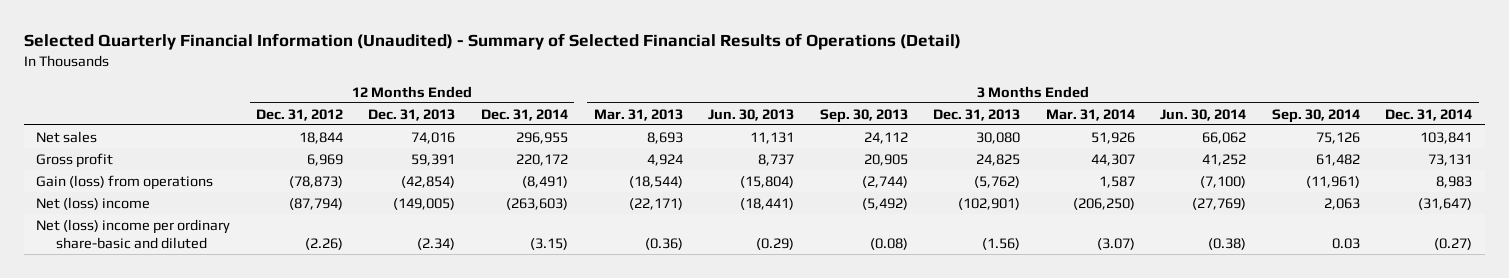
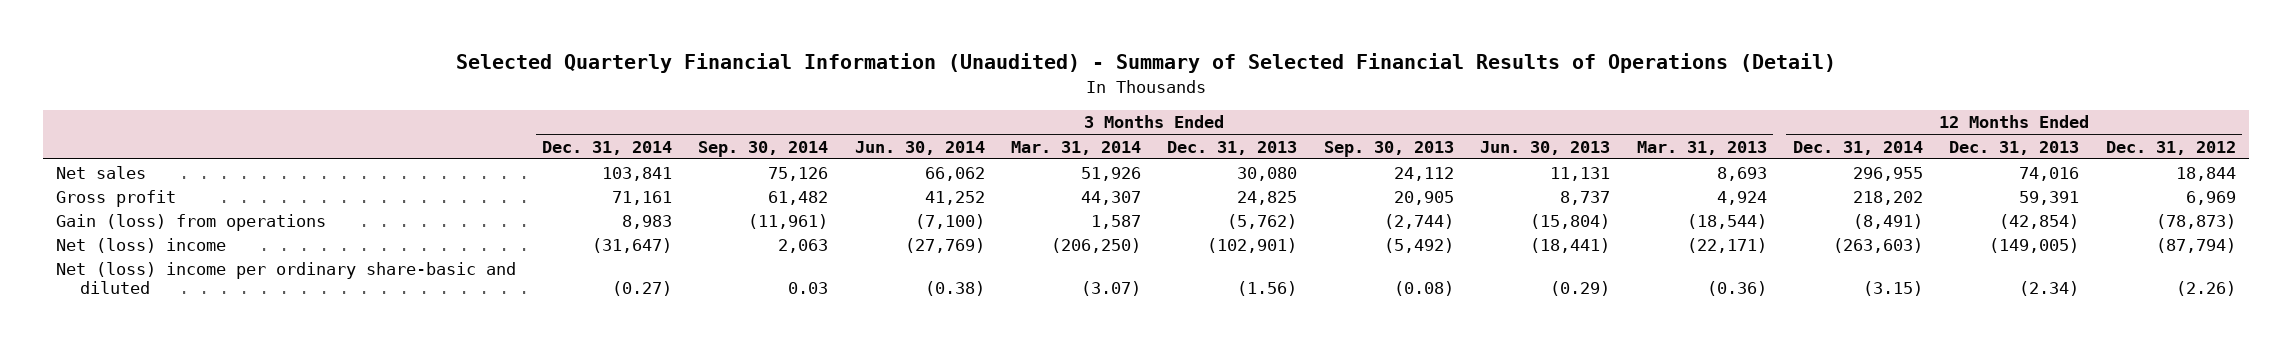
[515,153,568,166] 220,172 -> [1852,190,1923,205] 218,202
[1428,153,1473,166] 73,131 -> [612,190,673,205] 71,161

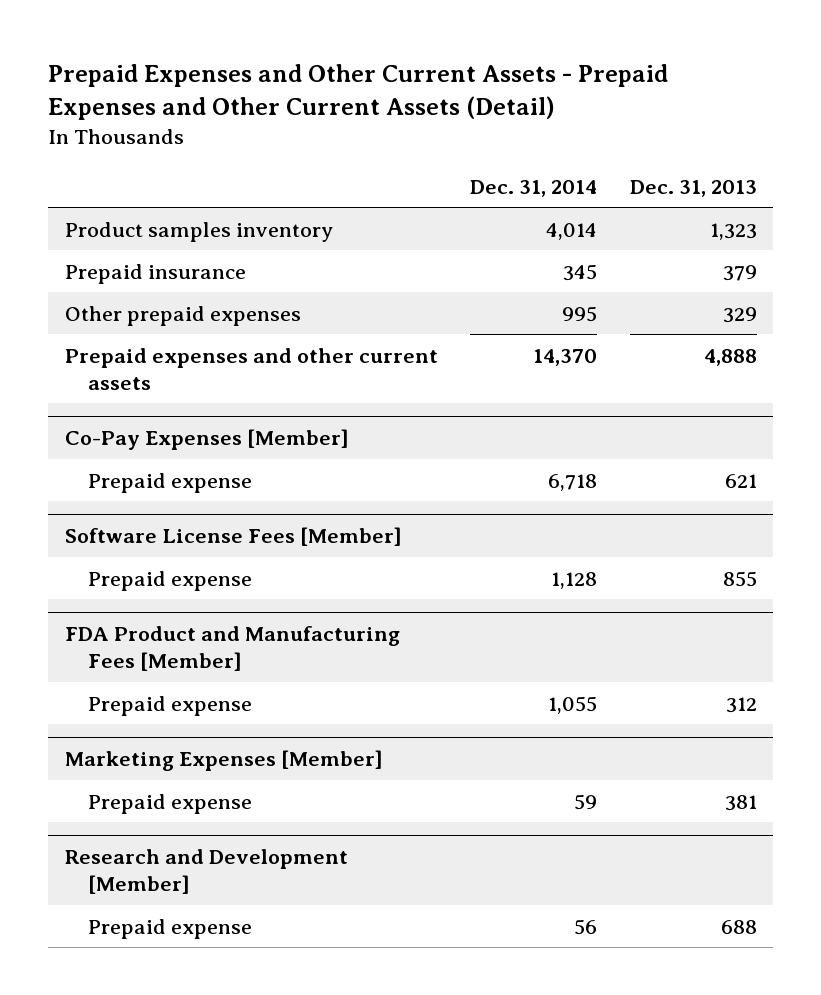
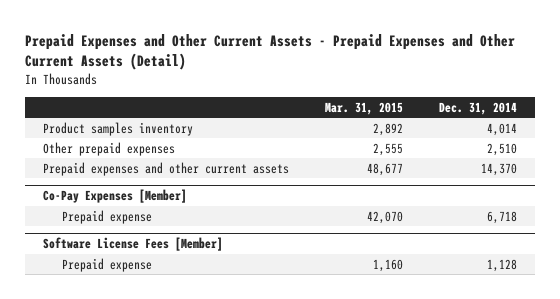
[629,179,757,197] Dec. 31, 2013 -> none
none -> [325,101,404,115] Mar. 31, 2015
[64,263,246,284] Prepaid insurance -> none
[562,305,598,322] 995 -> [486,142,517,156] 2,510
[64,626,400,672] FDA Product and Manufacturing Fees [Member] -> none
[87,695,252,716] Prepaid expense -> none
[64,750,383,772] Marketing Expenses [Member] -> none
[87,793,252,814] Prepaid expense -> none
[64,849,348,895] Research and Development [Member] -> none
[87,918,252,939] Prepaid expense -> none

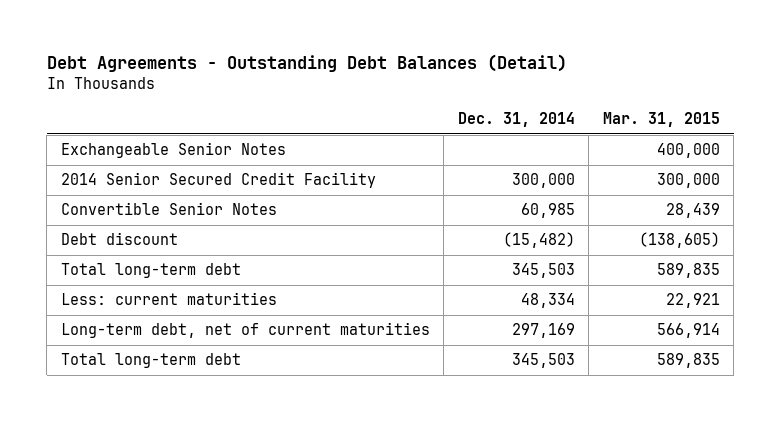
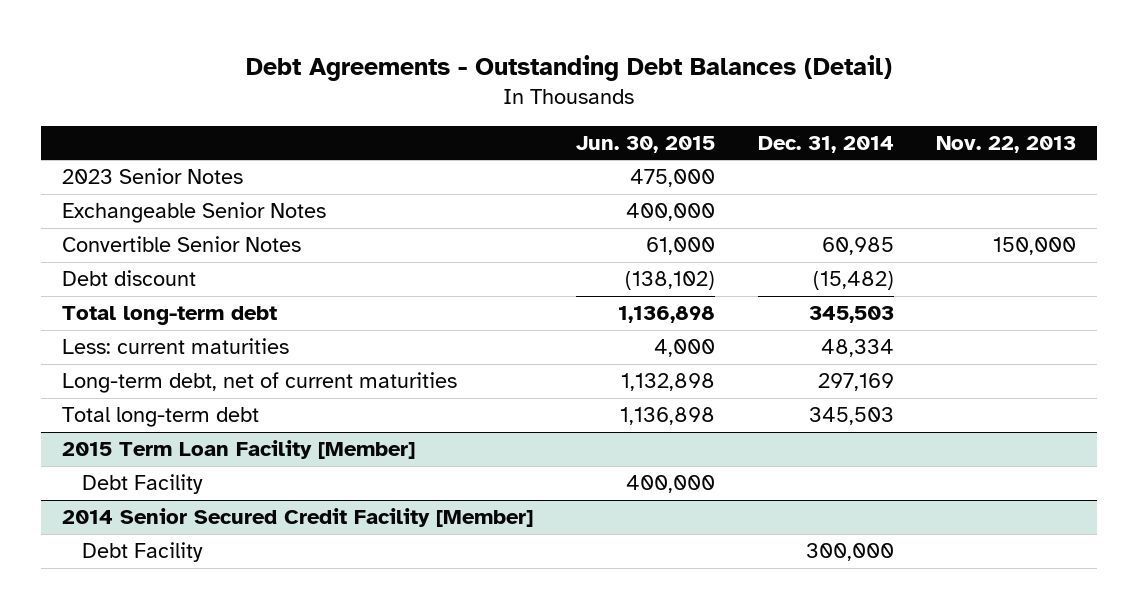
[602,112,720,128] Mar. 31, 2015 -> none
none -> [576,136,716,154] Jun. 30, 2015
none -> [936,136,1077,154] Nov. 22, 2013
none -> [62,168,244,185] 2023 Senior Notes
[60,172,376,189] 2014 Senior Secured Credit Facility -> none
none -> [62,440,416,460] 2015 Term Loan Facility [Member]
none -> [81,474,203,495] Debt Facility
none -> [62,508,534,528] 2014 Senior Secured Credit Facility [Member]
none -> [81,542,203,563] Debt Facility

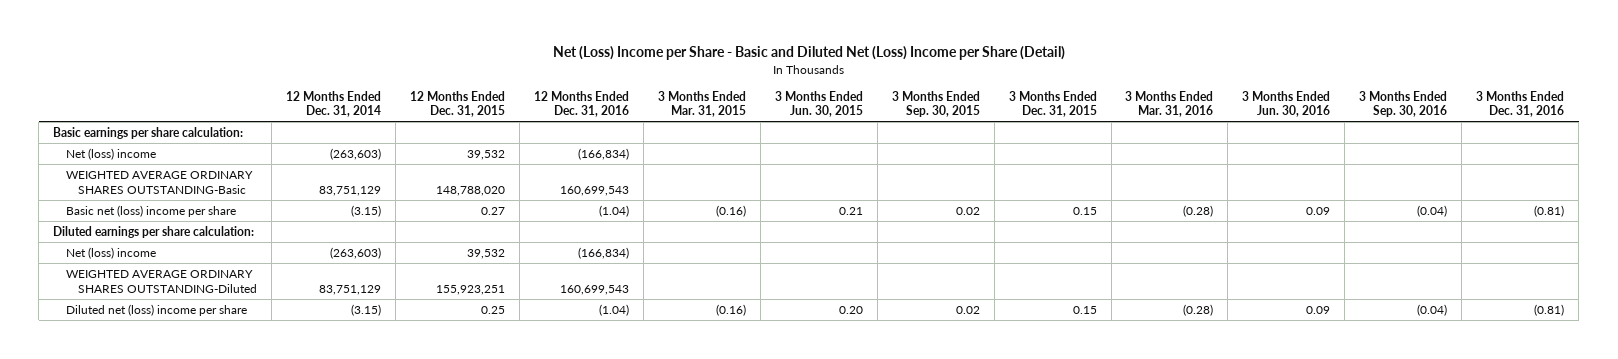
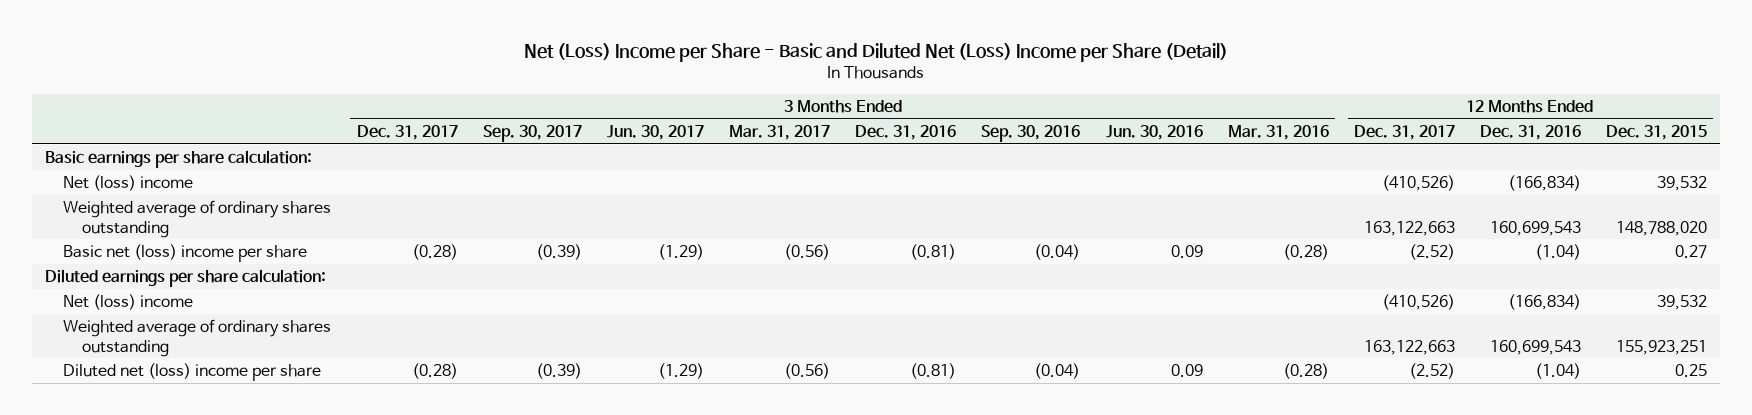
[285,90,381,118] 12 Months Ended Dec. 31, 2014 -> none
[657,90,746,118] 3 Months Ended Mar. 31, 2015 -> none
[774,90,863,118] 3 Months Ended Jun. 30, 2015 -> none
[891,90,980,118] 3 Months Ended Sep. 30, 2015 -> none
[1008,90,1097,118] 3 Months Ended Dec. 31, 2015 -> none
none -> [356,124,458,140] Dec. 31, 2017
none -> [482,124,582,142] Sep. 30, 2017
none -> [606,124,704,140] Jun. 30, 2017
none -> [729,124,831,140] Mar. 31, 2017
none -> [1353,124,1455,140] Dec. 31, 2017
[65,170,253,194] WEIGHTED AVERAGE ORDINARY SHARES OUTSTANDING-Basic -> [63,200,332,238] Weighted average of ordinary shares outstanding
[65,269,257,293] WEIGHTED AVERAGE ORDINARY SHARES OUTSTANDING-Diluted -> [63,319,332,357] Weighted average of ordinary shares outstanding

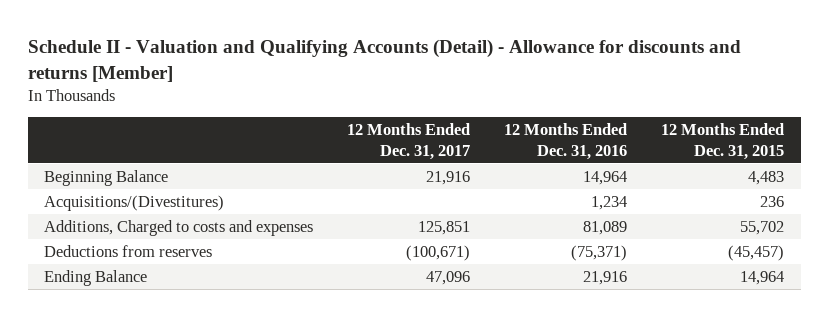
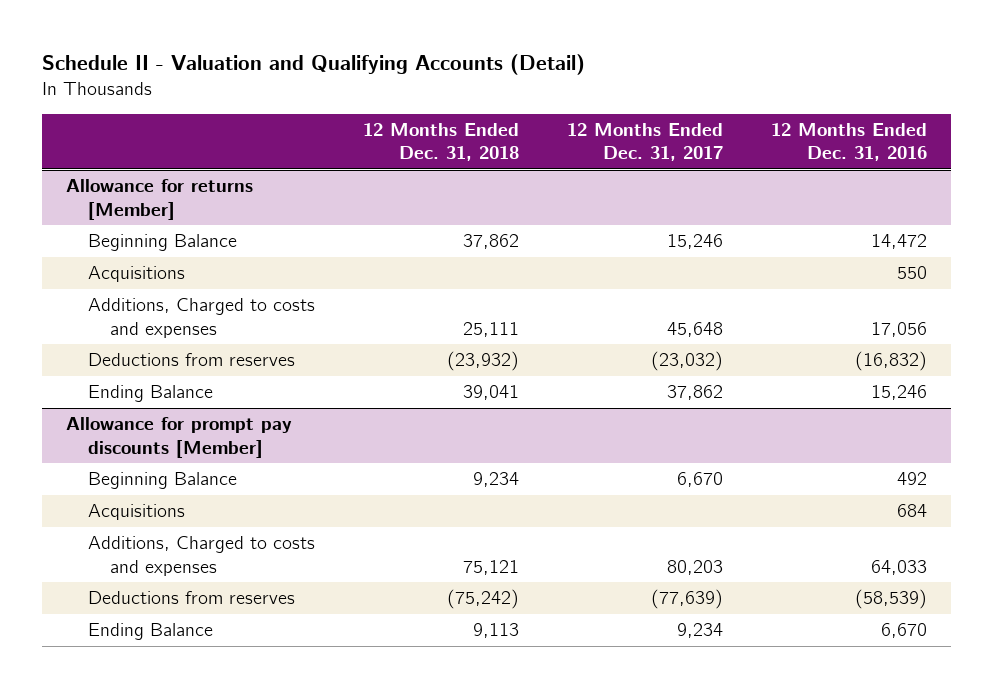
[27,39,741,82] Schedule II - Valuation and Qualifying Accounts (Detail) - Allowance for discounts and returns [Member] -> [41,54,585,76] Schedule II - Valuation and Qualifying Accounts (Detail)
[660,122,784,160] 12 Months Ended Dec. 31, 2015 -> none
none -> [362,123,519,162] 12 Months Ended Dec. 31, 2018
none -> [65,179,253,220] Allowance for returns [Member]
[426,170,471,185] 21,916 -> [666,234,723,250] 15,246
[583,170,628,185] 14,964 -> [870,234,927,250] 14,472
[44,194,225,211] Acquisitions/(Divestitures) -> [87,266,185,283] Acquisitions
[591,195,628,210] 1,234 -> [896,266,927,280] 550
[418,220,471,235] 125,851 -> [666,321,723,337] 45,648
[583,220,628,235] 81,089 -> [870,321,927,337] 17,056
[406,244,471,261] (100,671) -> [650,351,723,372] (23,032)
[571,244,628,261] (75,371) -> [854,351,927,372] (16,832)
[426,270,471,285] 47,096 -> [666,385,723,401] 37,862
[583,270,628,285] 21,916 -> [870,385,927,401] 15,246
none -> [65,417,292,458] Allowance for prompt pay discounts [Member]
none -> [87,472,237,490] Beginning Balance
none -> [87,504,185,521] Acquisitions
none -> [87,536,315,576] Additions, Charged to costs and expenses
none -> [87,591,295,605] Deductions from reserves
none -> [87,623,213,641] Ending Balance

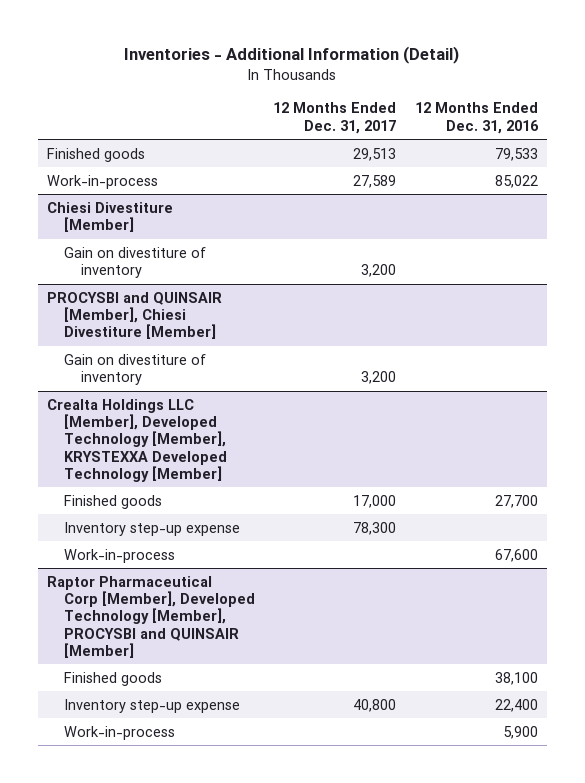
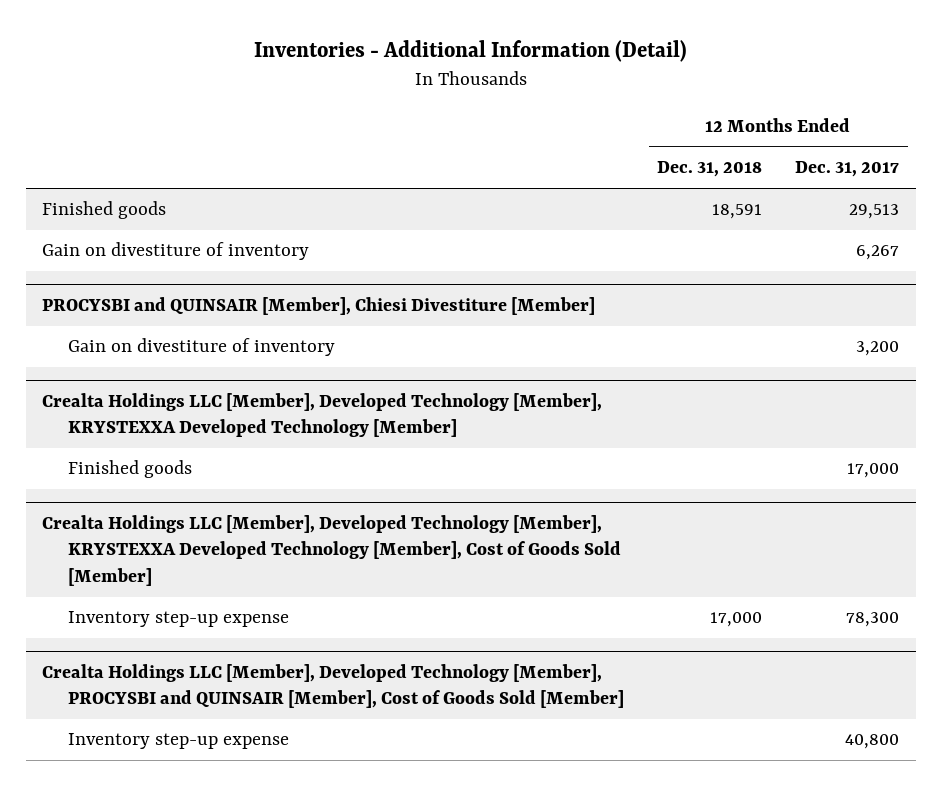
[414,102,539,134] 12 Months Ended Dec. 31, 2016 -> none
none -> [657,161,763,178] Dec. 31, 2018
[47,174,159,189] Work-in-process -> none
[47,201,174,233] Chiesi Divestiture [Member] -> none
[361,264,397,278] 3,200 -> [856,245,900,261] 6,267
none -> [42,514,621,587] Crealta Holdings LLC [Member], Developed Technology [Member], KRYSTEXXA Developed Technology [Member], Cost of Goods Sold [Member]
[64,548,176,563] Work-in-process -> none
[47,575,256,658] Raptor Pharmaceutical Corp [Member], Developed Technology [Member], PROCYSBI and QUINSAIR [Member] -> none
[64,671,163,686] Finished goods -> none
none -> [42,663,624,709] Crealta Holdings LLC [Member], Developed Technology [Member], PROCYSBI and QUINSAIR [Member], Cost of Goods Sold [Member]
[64,725,176,740] Work-in-process -> none

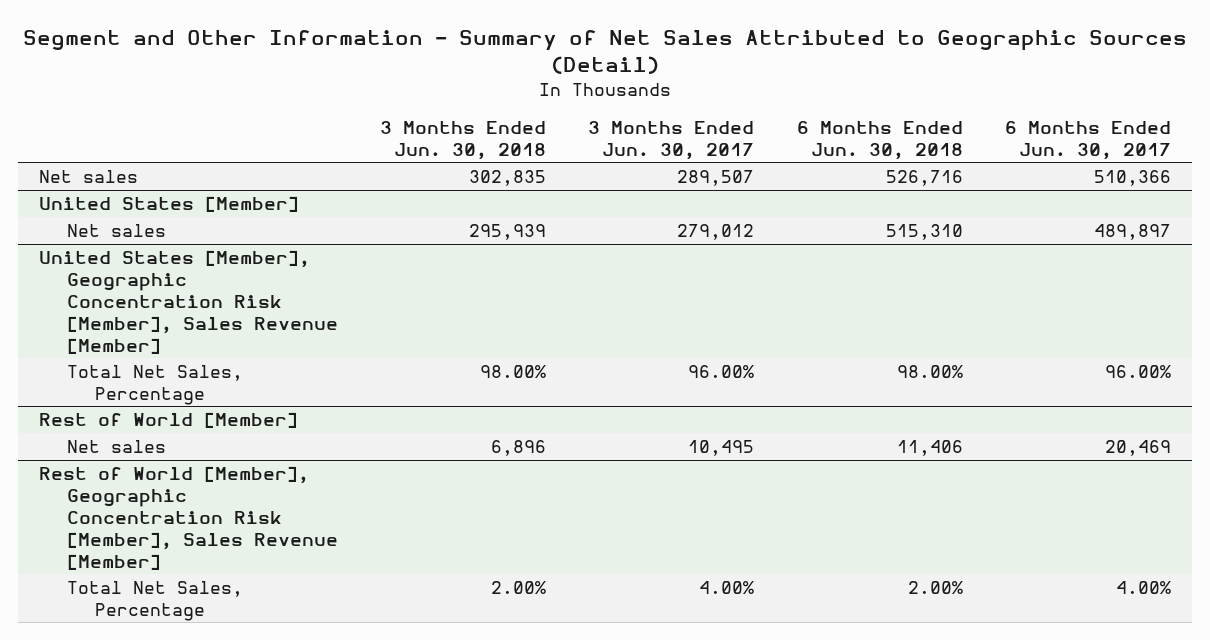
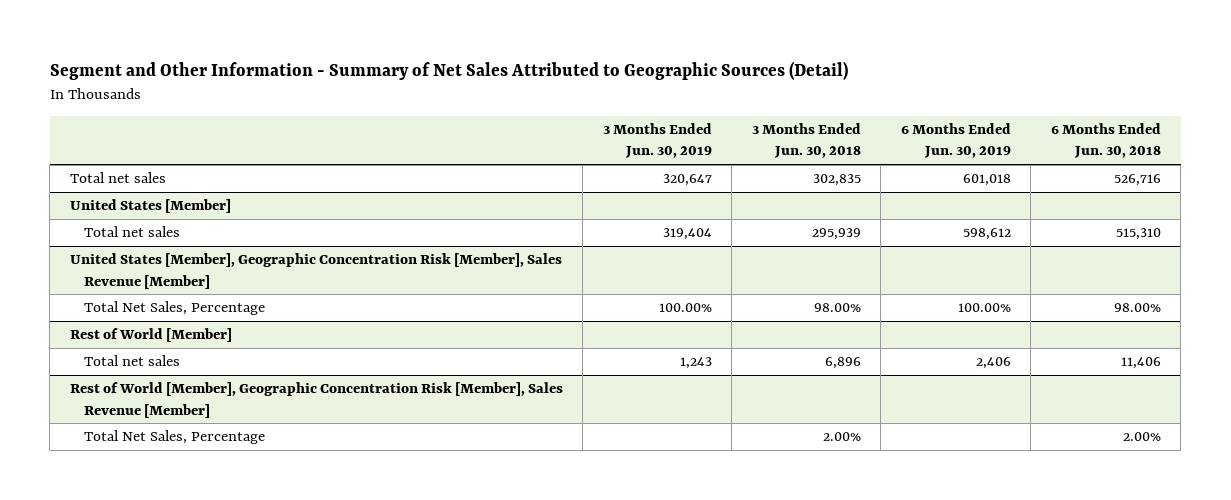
[588,120,755,160] 3 Months Ended Jun. 30, 2017 -> none
[1005,120,1172,160] 6 Months Ended Jun. 30, 2017 -> none
none -> [602,123,712,159] 3 Months Ended Jun. 30, 2019
none -> [900,123,1011,159] 6 Months Ended Jun. 30, 2019
[39,169,139,183] Net sales -> [69,172,166,184] Total net sales
[66,223,166,237] Net sales -> [83,226,180,238] Total net sales
[66,439,166,453] Net sales -> [83,355,180,367] Total net sales

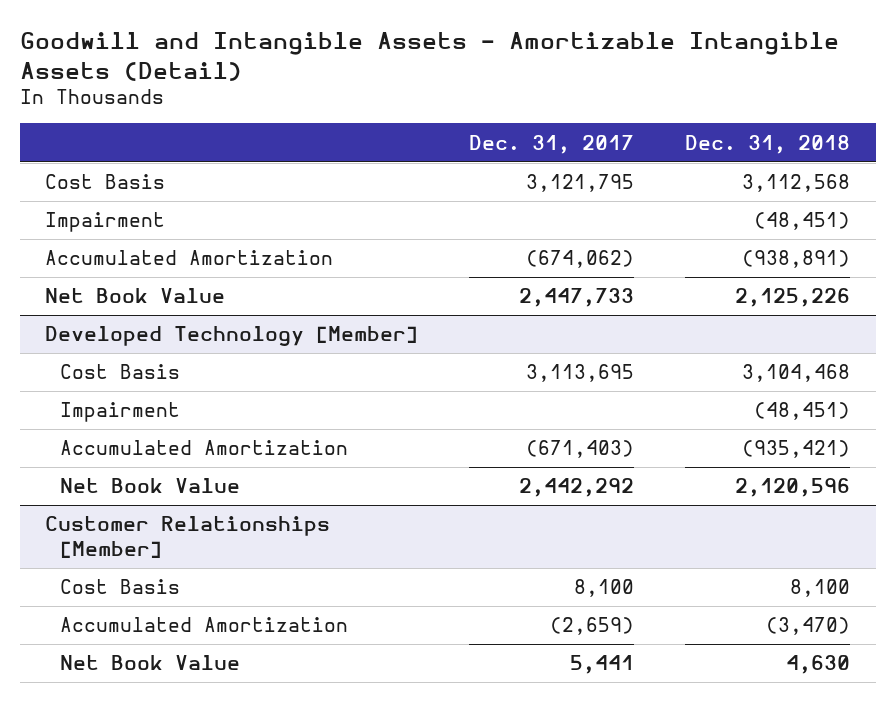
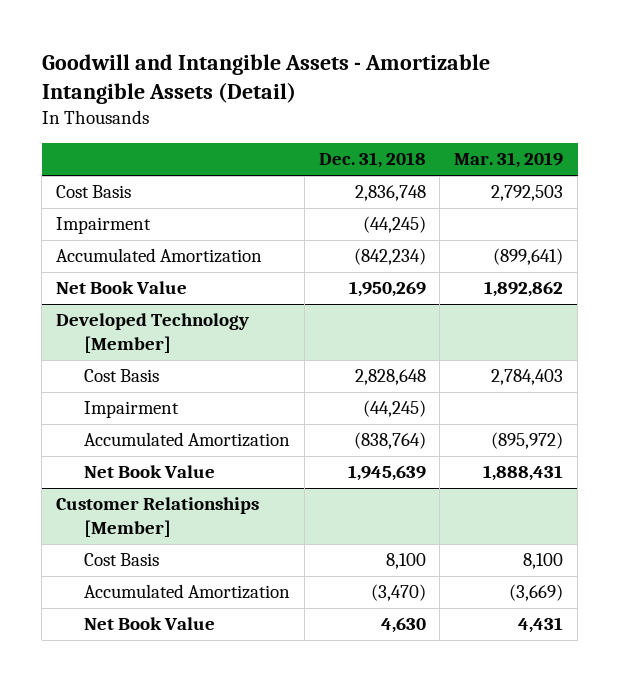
[469,134,635,154] Dec. 31, 2017 -> none
none -> [454,152,564,169] Mar. 31, 2019
[742,174,851,193] 3,112,568 -> [354,185,426,202] 2,836,748
[754,212,851,231] (48,451) -> [362,216,426,234] (44,245)
[742,250,851,269] (938,891) -> [353,248,426,266] (842,234)
[735,288,851,308] 2,125,226 -> [348,281,426,298] 1,950,269
[742,364,851,383] 3,104,468 -> [354,369,426,386] 2,828,648
[754,402,851,421] (48,451) -> [362,400,426,418] (44,245)
[742,440,851,459] (935,421) -> [353,432,426,450] (838,764)
[735,478,851,498] 2,120,596 -> [347,465,426,482] 1,945,639

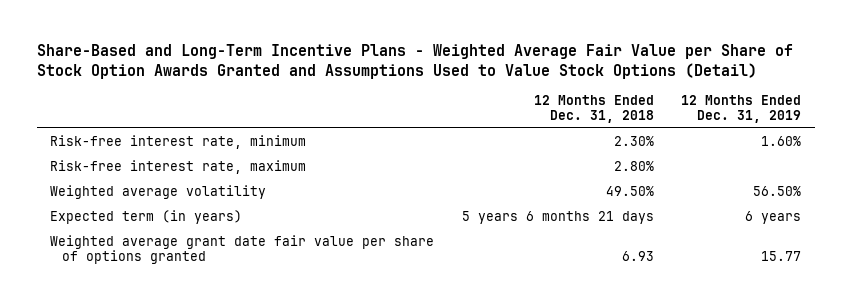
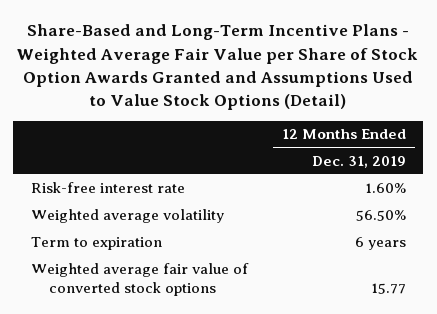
[533,94,654,124] 12 Months Ended Dec. 31, 2018 -> none
[50,159,307,174] Risk-free interest rate, maximum -> none
[50,134,307,149] Risk-free interest rate, minimum -> [30,182,185,194] Risk-free interest rate
[50,209,243,224] Expected term (in years) -> [30,237,162,251] Term to expiration
[50,234,435,265] Weighted average grant date fair value per share of options granted -> [30,263,249,296] Weighted average fair value of converted stock options

